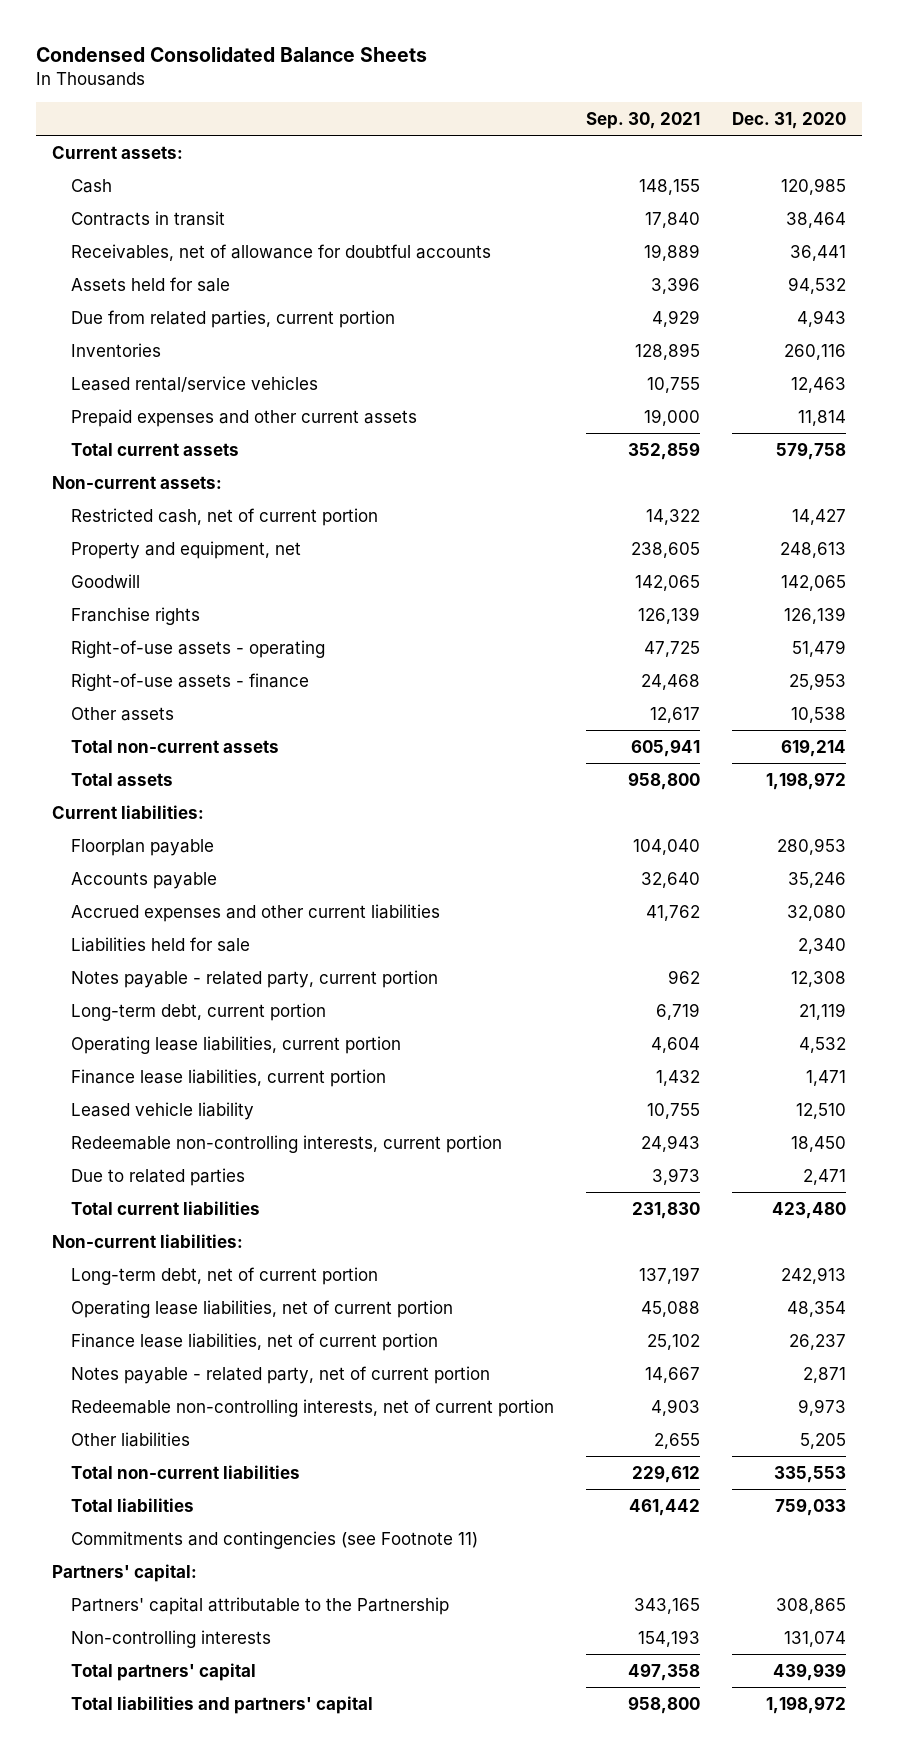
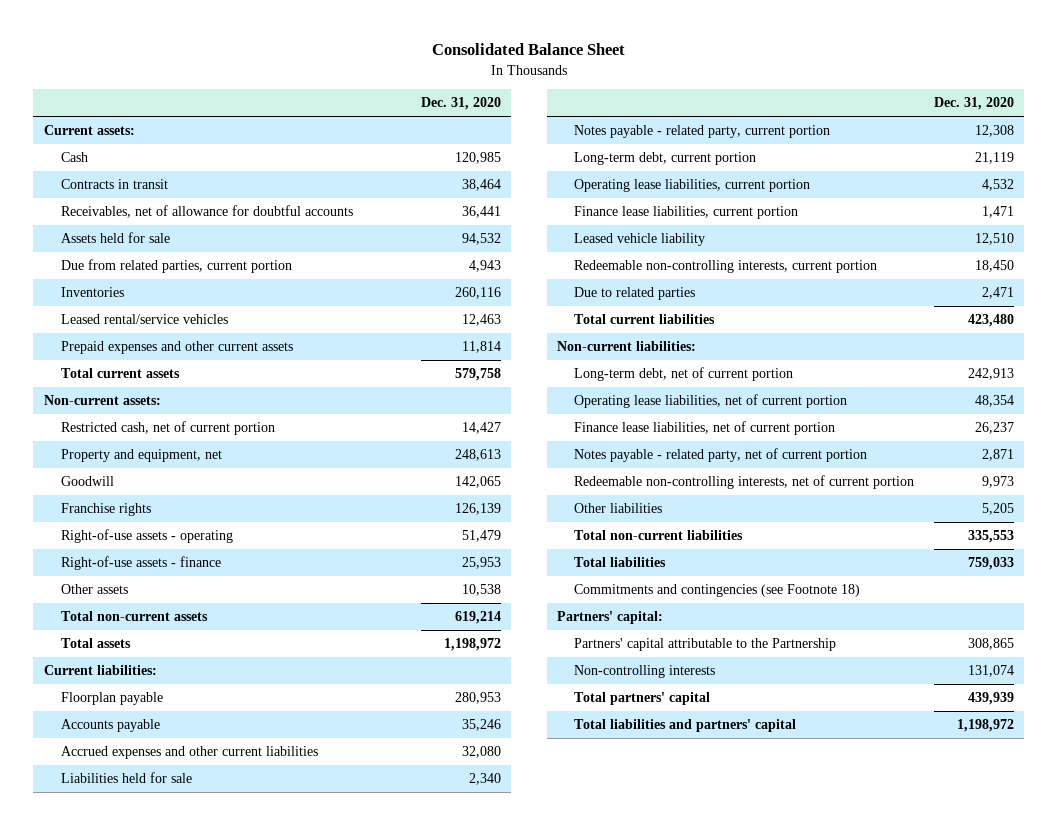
[35,47,427,63] Condensed Consolidated Balance Sheets -> [431,43,625,56] Consolidated Balance Sheet
[585,112,700,130] Sep. 30, 2021 -> none
[70,1530,478,1549] Commitments and contingencies (see Footnote 11) -> [574,584,861,598] Commitments and contingencies (see Footnote 18)

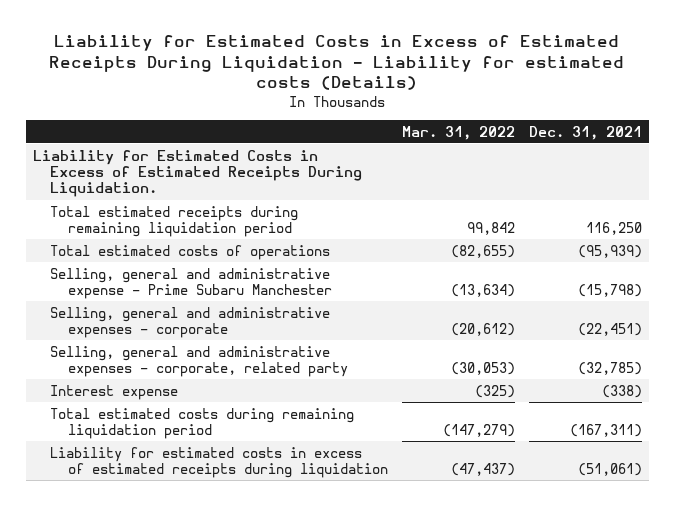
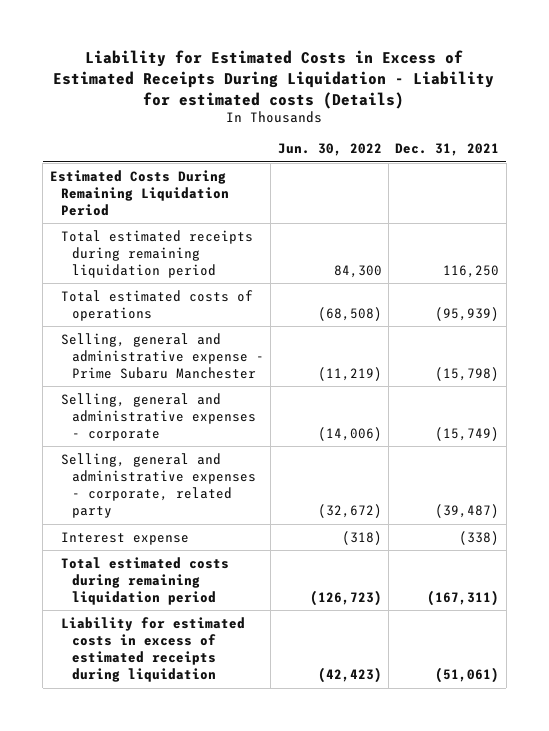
[402,125,516,140] Mar. 31, 2022 -> none
none -> [277,143,382,157] Jun. 30, 2022
[32,149,363,198] Liability for Estimated Costs in Excess of Estimated Receipts During Liquidation. -> none
none -> [49,169,229,216] Estimated Costs During Remaining Liquidation Period
[578,322,643,336] (22,451) -> [435,426,500,441] (15,749)
[578,361,643,375] (32,785) -> [435,504,500,519] (39,487)

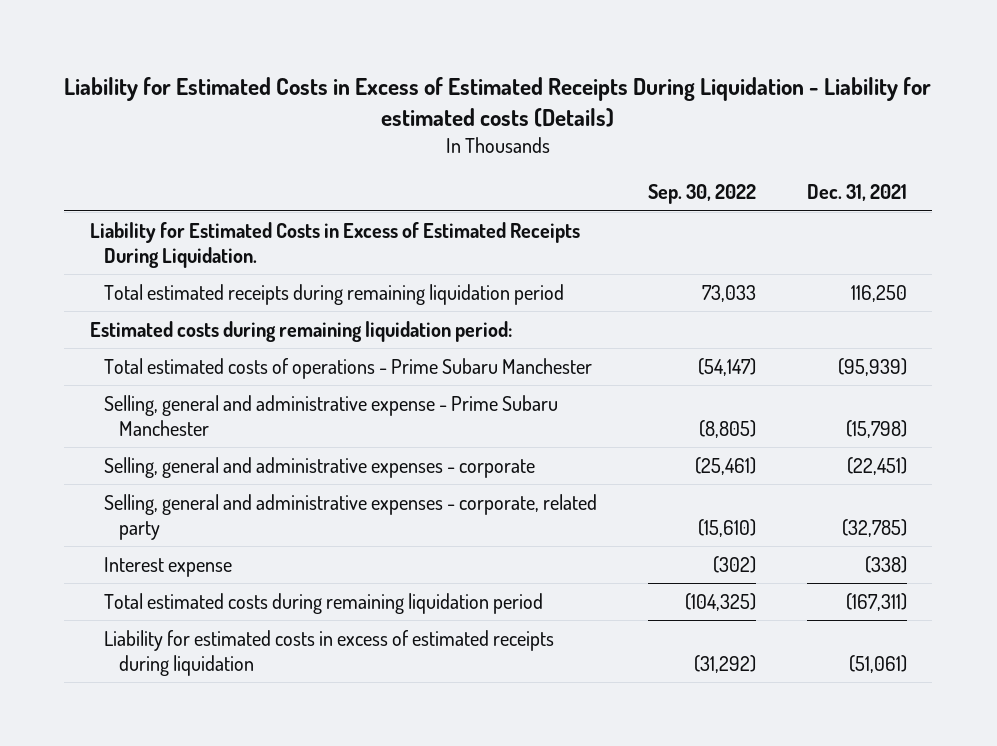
[277,143,382,157] Jun. 30, 2022 -> none
none -> [648,184,757,205] Sep. 30, 2022
[49,169,229,216] Estimated Costs During Remaining Liquidation Period -> none
none -> [89,221,580,268] Liability for Estimated Costs in Excess of Estimated Receipts During Liquidation.
none -> [89,320,512,342] Estimated costs during remaining liquidation period:
[60,289,253,321] Total estimated costs of operations -> [104,357,593,379] Total estimated costs of operations - Prime Subaru Manchester
[435,426,500,441] (15,749) -> [846,456,907,475] (22,451)
[435,504,500,519] (39,487) -> [841,518,907,537] (32,785)

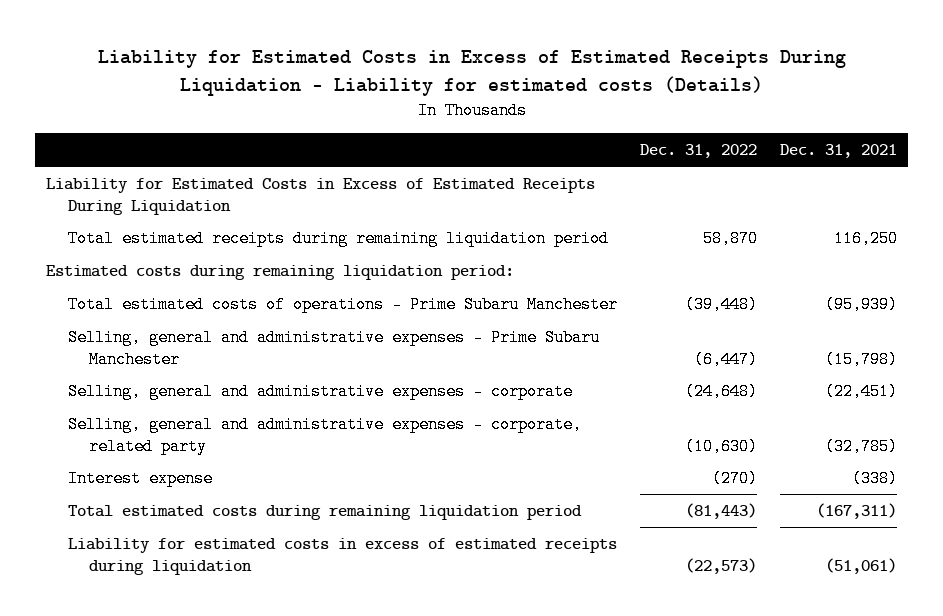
[648,184,757,205] Sep. 30, 2022 -> none
none -> [639,144,757,159] Dec. 31, 2022
[89,221,580,268] Liability for Estimated Costs in Excess of Estimated Receipts During Liquidation. -> [46,177,596,215] Liability for Estimated Costs in Excess of Estimated Receipts During Liquidation
[104,394,559,436] Selling, general and administrative expense - Prime Subaru Manchester -> [67,328,600,368] Selling, general and administrative expenses - Prime Subaru Manchester

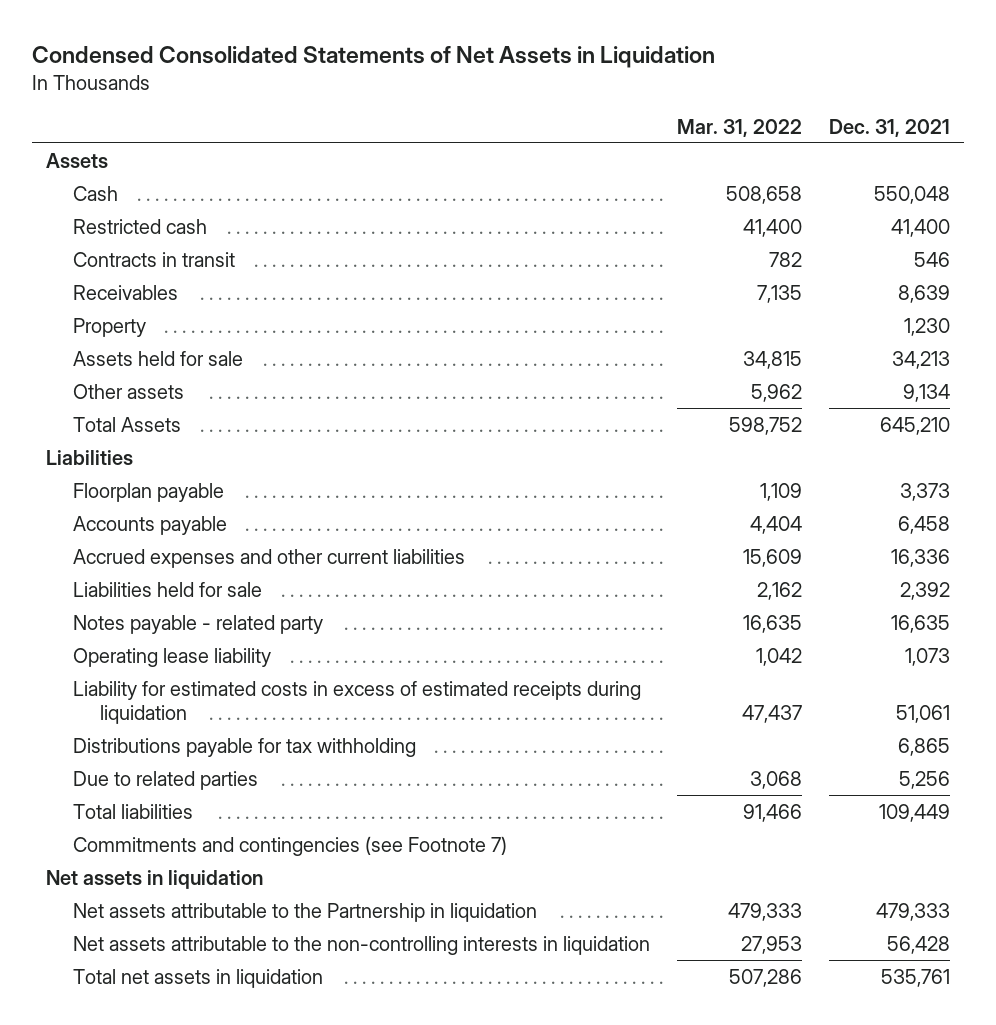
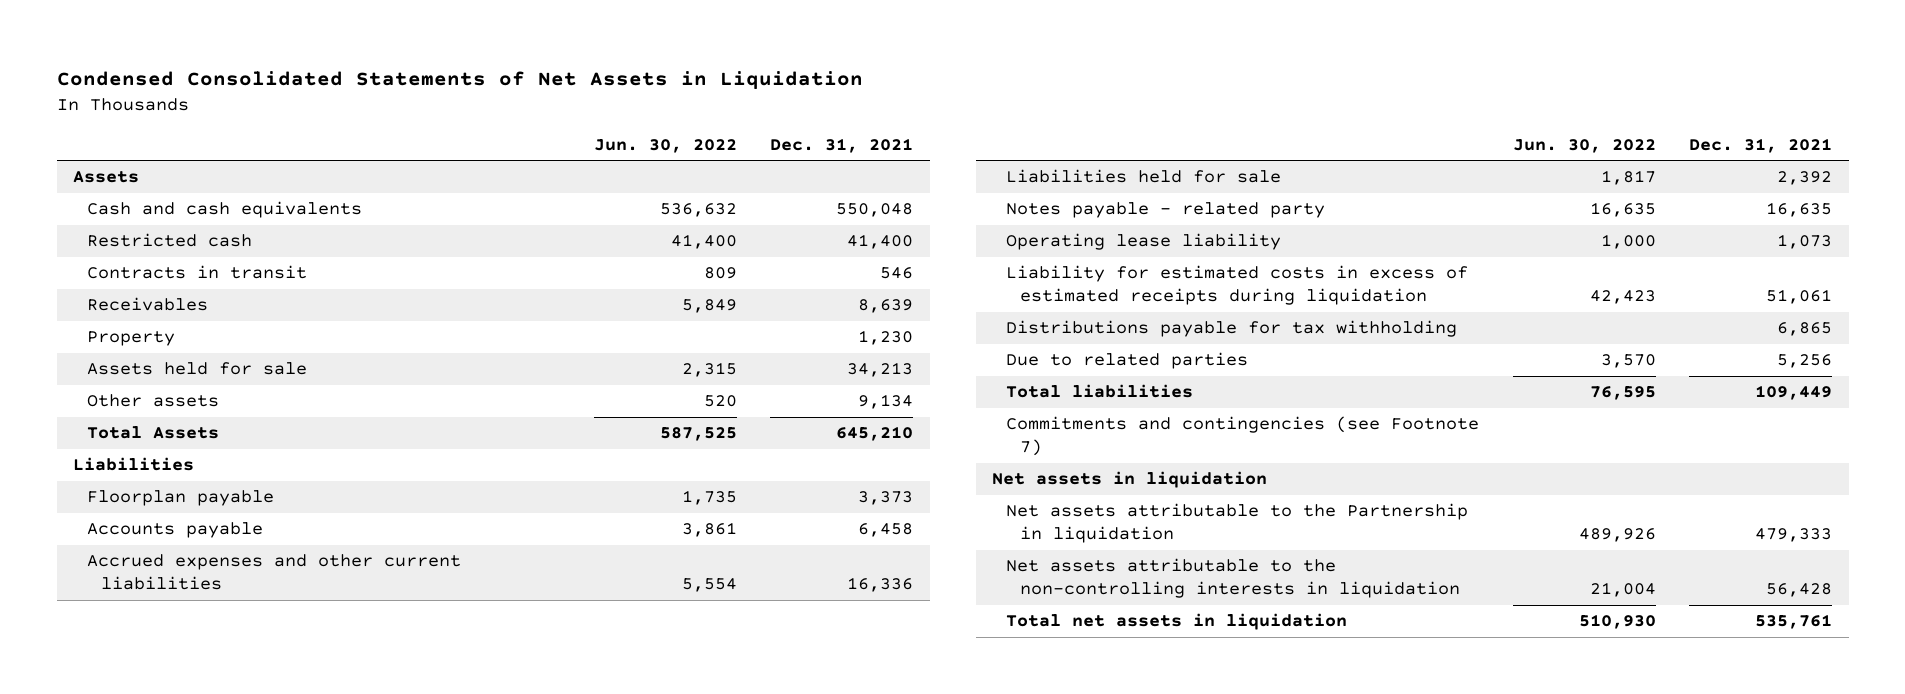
[677,118,803,137] Mar. 31, 2022 -> none
none -> [593,138,737,153] Jun. 30, 2022
[72,185,118,201] Cash -> [87,201,363,219] Cash and cash equivalents

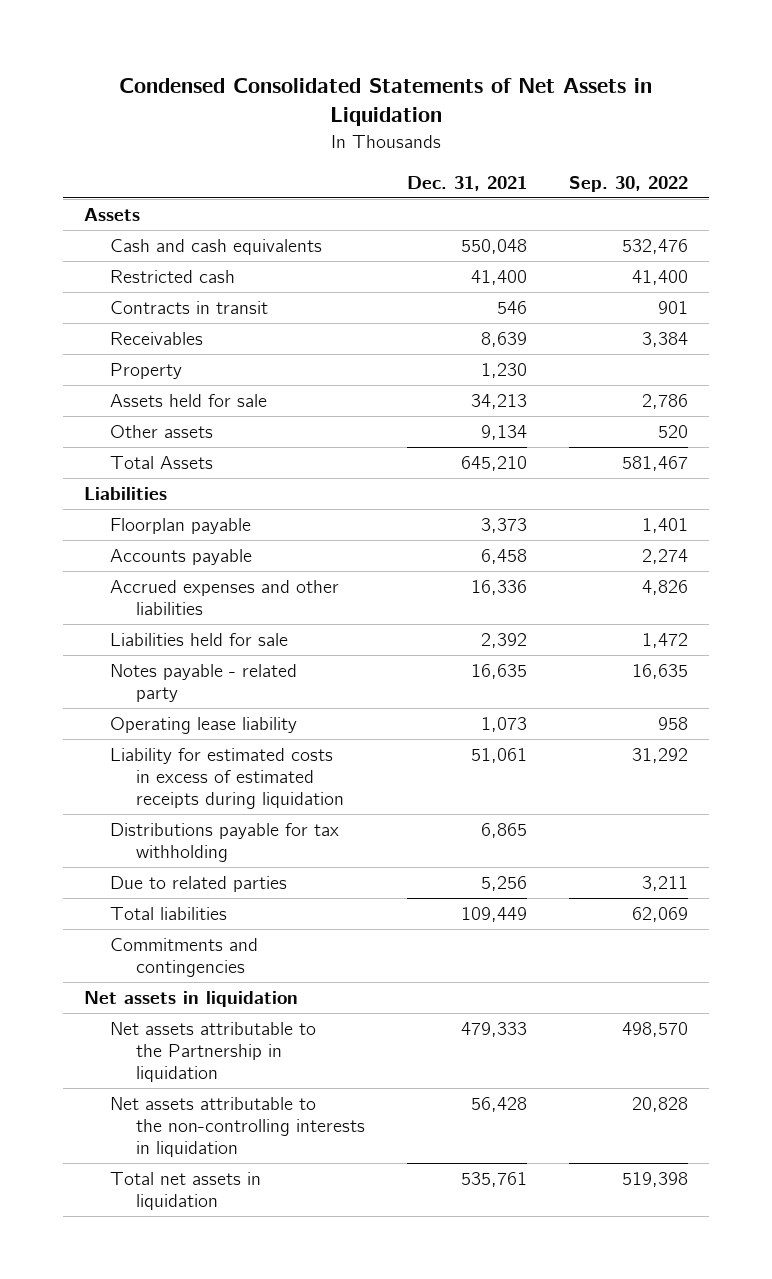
[593,138,737,153] Jun. 30, 2022 -> none
none -> [568,175,688,192] Sep. 30, 2022
[87,554,462,591] Accrued expenses and other current liabilities -> [109,580,339,616] Accrued expenses and other liabilities
[1006,416,1480,457] Commitments and contingencies (see Footnote 7) -> [109,938,258,978] Commitments and contingencies

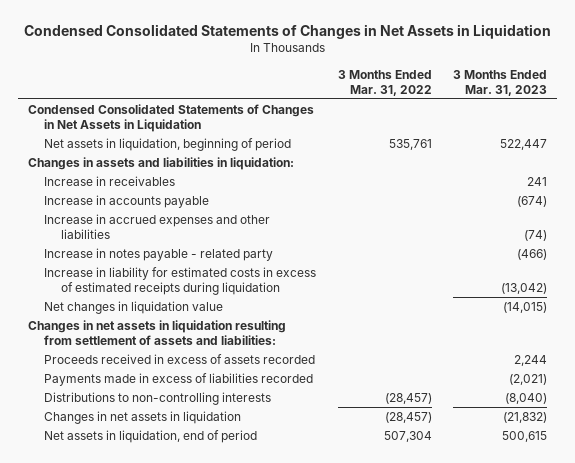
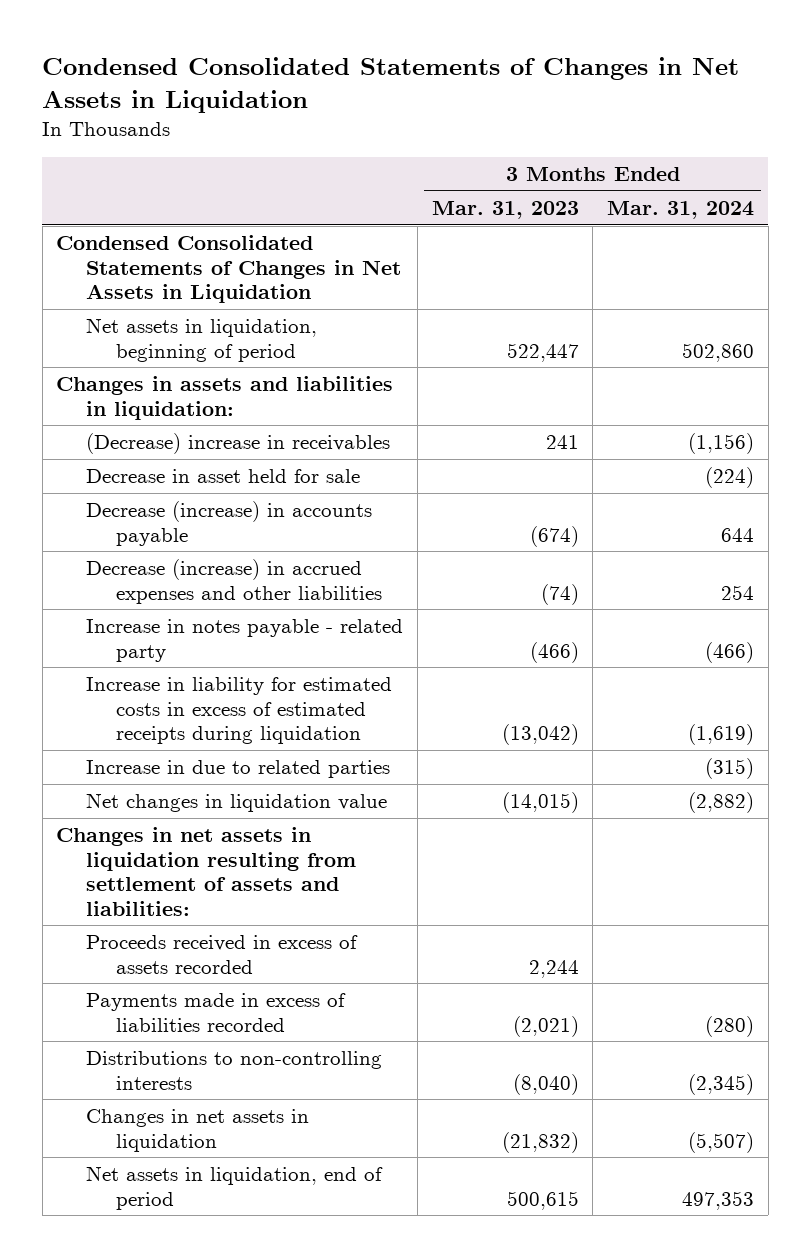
[337,69,432,96] 3 Months Ended Mar. 31, 2022 -> none
none -> [606,201,754,220] Mar. 31, 2024
[44,176,176,187] Increase in receivables -> [86,433,391,455] (Decrease) increase in receivables
none -> [86,469,361,484] Decrease in asset held for sale
[44,195,210,209] Increase in accounts payable -> [86,501,373,546] Decrease (increase) in accounts payable
[44,214,271,240] Increase in accrued expenses and other liabilities -> [86,559,383,604] Decrease (increase) in accrued expenses and other liabilities
none -> [86,760,391,779] Increase in due to related parties

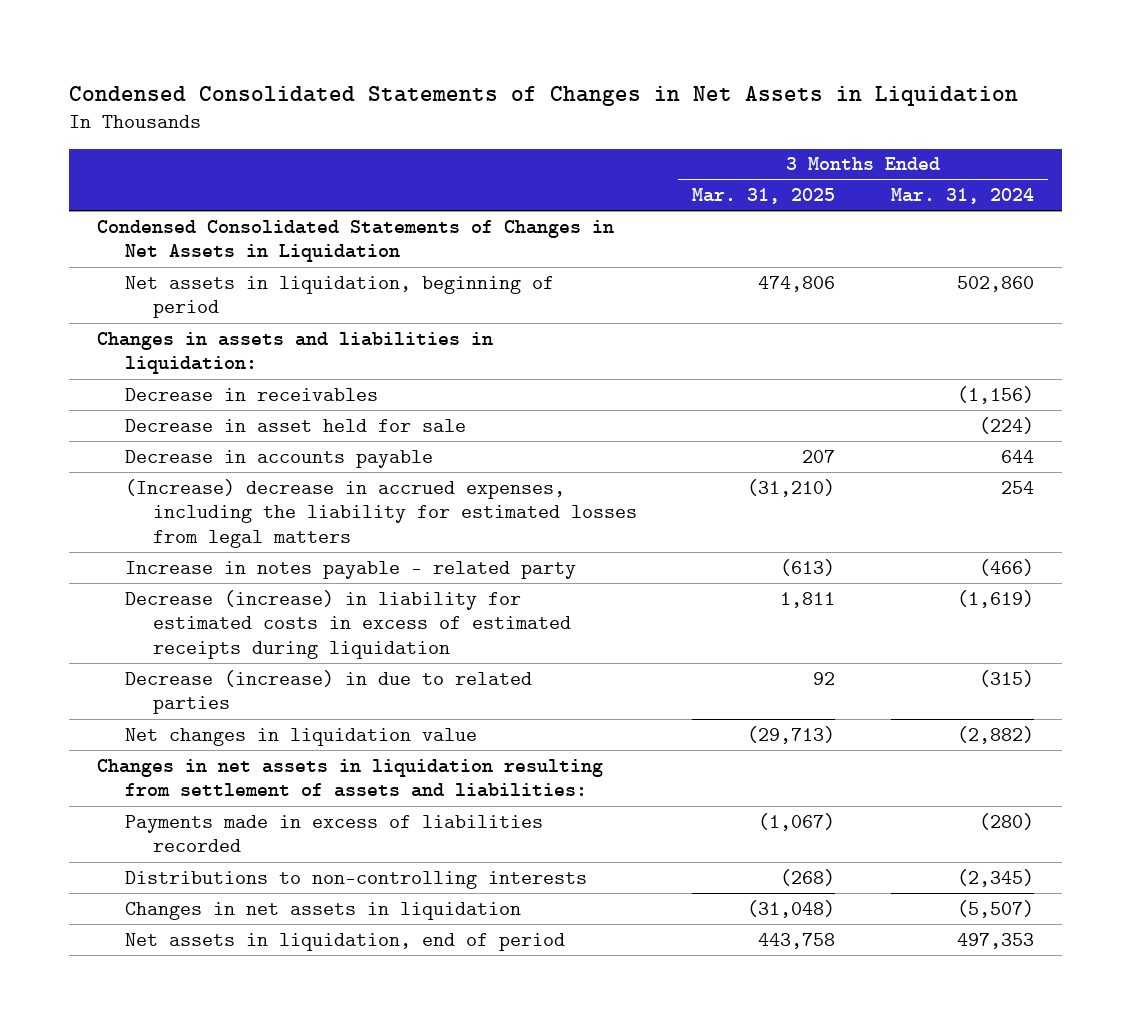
[431,201,579,220] Mar. 31, 2023 -> none
none -> [692,187,836,204] Mar. 31, 2025
[86,433,391,455] (Decrease) increase in receivables -> [124,387,378,401] Decrease in receivables
[86,501,373,546] Decrease (increase) in accounts payable -> [124,449,433,468] Decrease in accounts payable
[86,559,383,604] Decrease (increase) in accrued expenses and other liabilities -> [124,478,637,549] (Increase) decrease in accrued expenses, including the liability for estimated losses from legal matters
[86,677,393,745] Increase in liability for estimated costs in excess of estimated receipts during liquidation -> [124,589,571,660] Decrease (increase) in liability for estimated costs in excess of estimated receipts during liquidation
[86,760,391,779] Increase in due to related parties -> [124,669,532,715] Decrease (increase) in due to related parties
[86,935,359,974] Proceeds received in excess of assets recorded -> none

